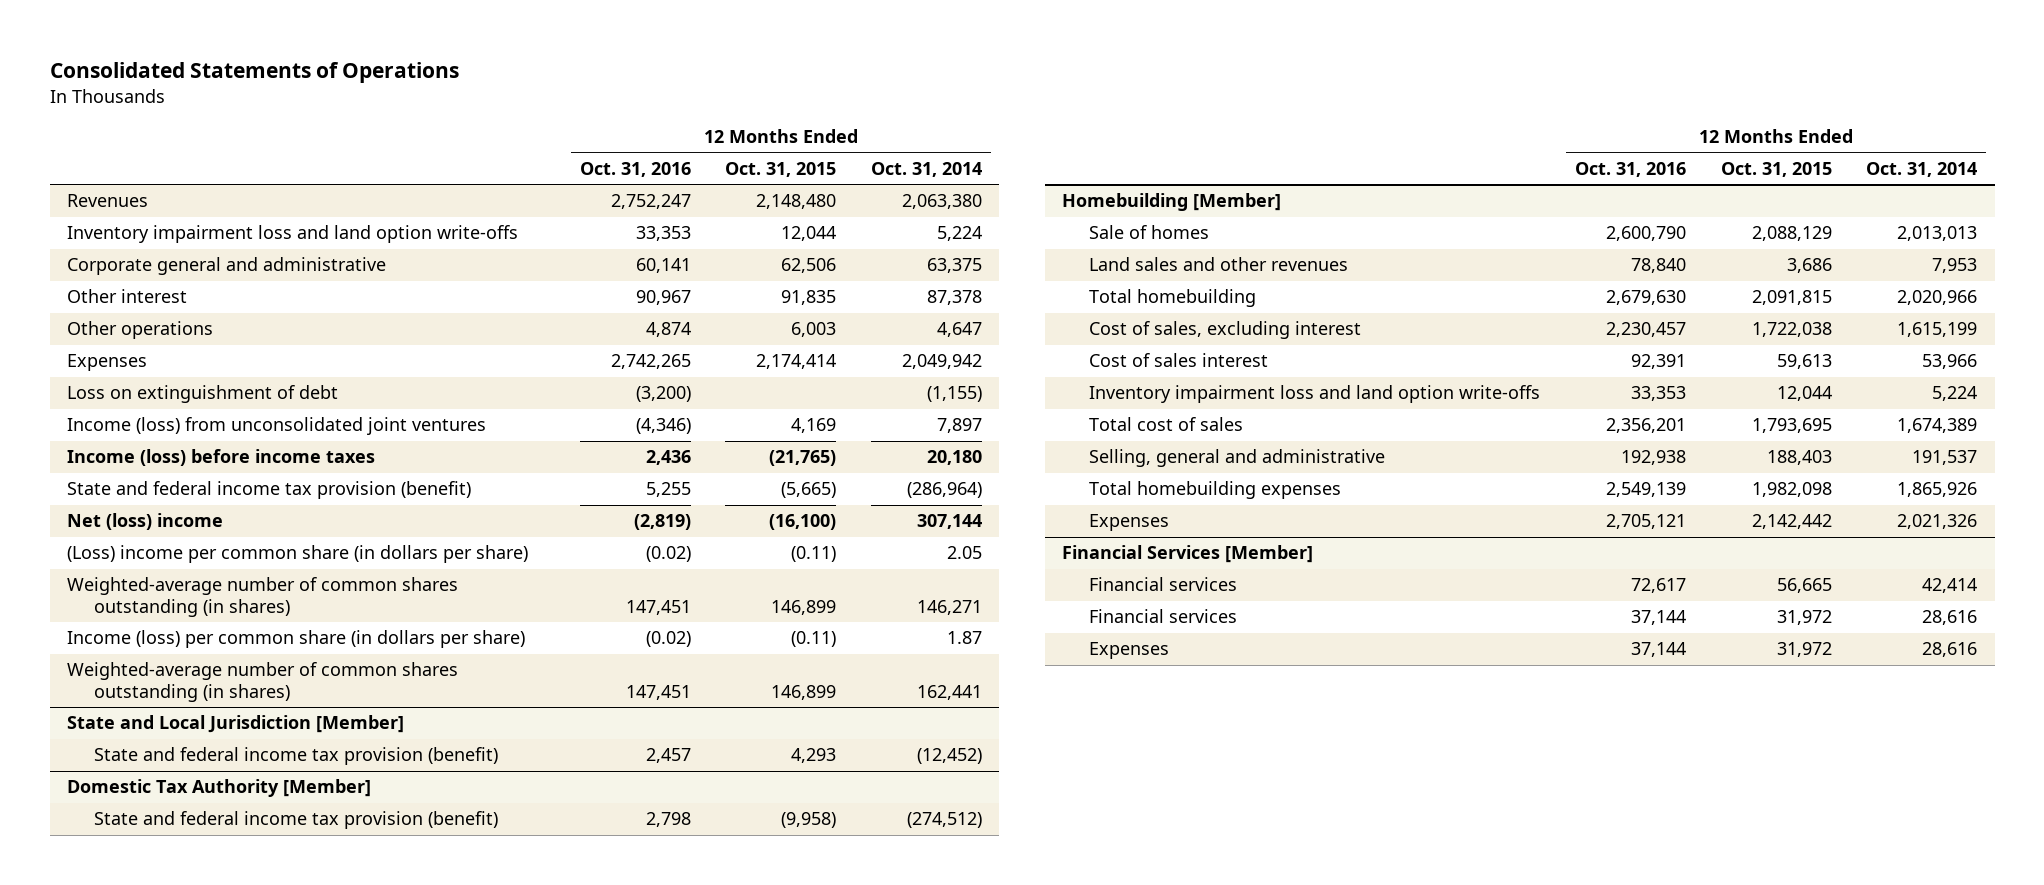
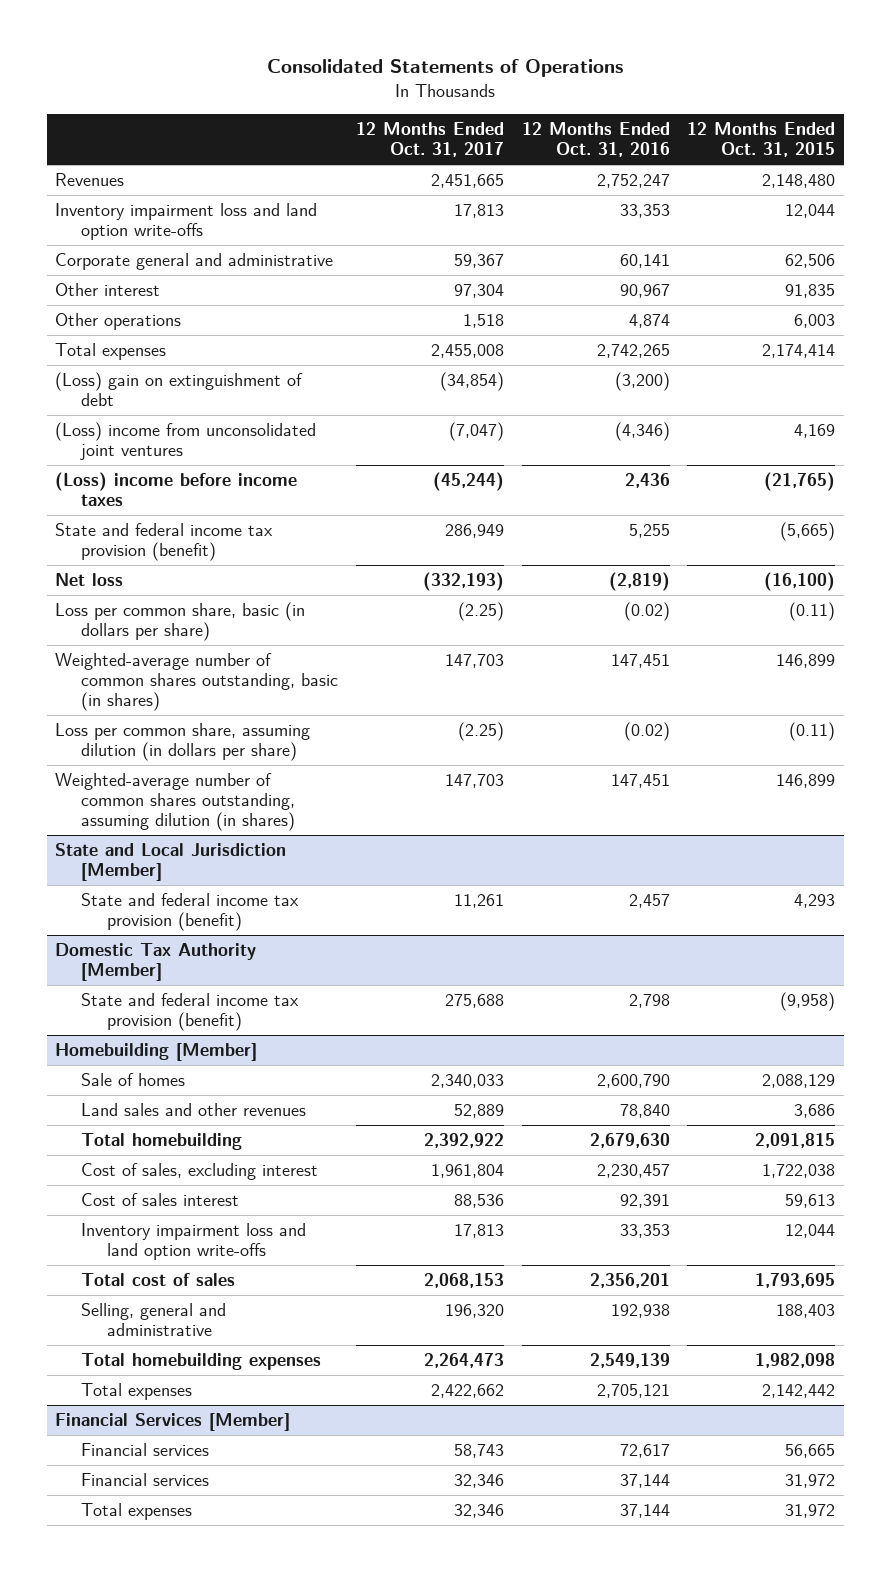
[871,162,983,178] Oct. 31, 2014 -> none
none -> [356,122,505,158] 12 Months Ended Oct. 31, 2017
[67,354,148,372] Expenses -> [55,343,167,361] Total expenses
[67,385,339,404] Loss on extinguishment of debt -> [55,372,304,407] (Loss) gain on extinguishment of debt
[67,417,487,436] Income (loss) from unconsolidated joint ventures -> [55,422,317,461] (Loss) income from unconsolidated joint ventures
[67,449,376,467] Income (loss) before income taxes -> [55,472,298,507] (Loss) income before income taxes
[67,513,224,531] Net (loss) income -> [55,573,124,587] Net loss
[67,545,529,564] (Loss) income per common share (in dollars per share) -> [55,602,306,642] Loss per common share, basic (in dollars per share)
[67,577,459,617] Weighted-average number of common shares outstanding (in shares) -> [55,653,339,712] Weighted-average number of common shares outstanding, basic (in shares)
[67,630,526,649] Income (loss) per common share (in dollars per share) -> [55,723,311,762] Loss per common share, assuming dilution (in dollars per share)
[67,662,459,702] Weighted-average number of common shares outstanding (in shares) -> [55,773,296,832] Weighted-average number of common shares outstanding, assuming dilution (in shares)
[1089,514,1170,532] Expenses -> [81,1383,193,1401] Total expenses
[1089,642,1170,660] Expenses -> [81,1503,193,1521] Total expenses

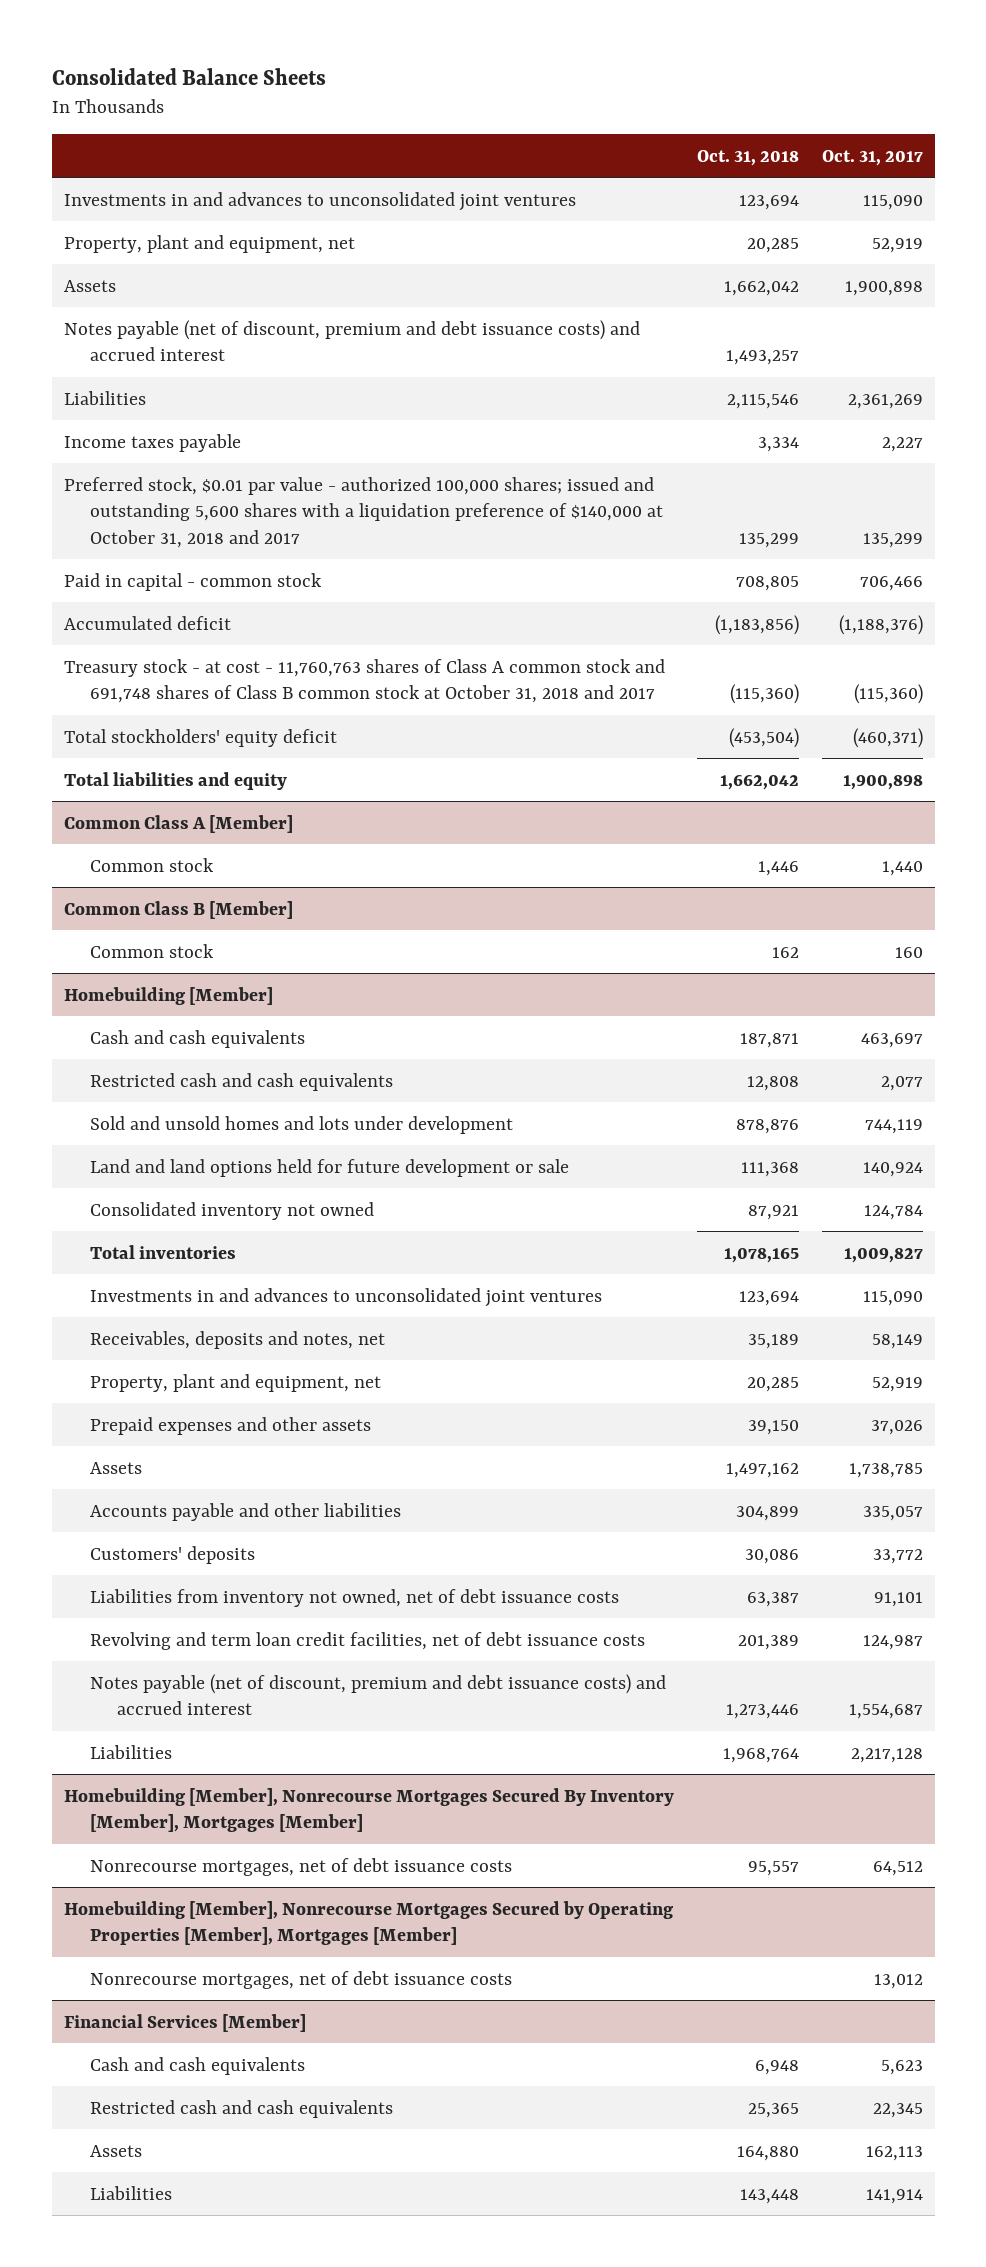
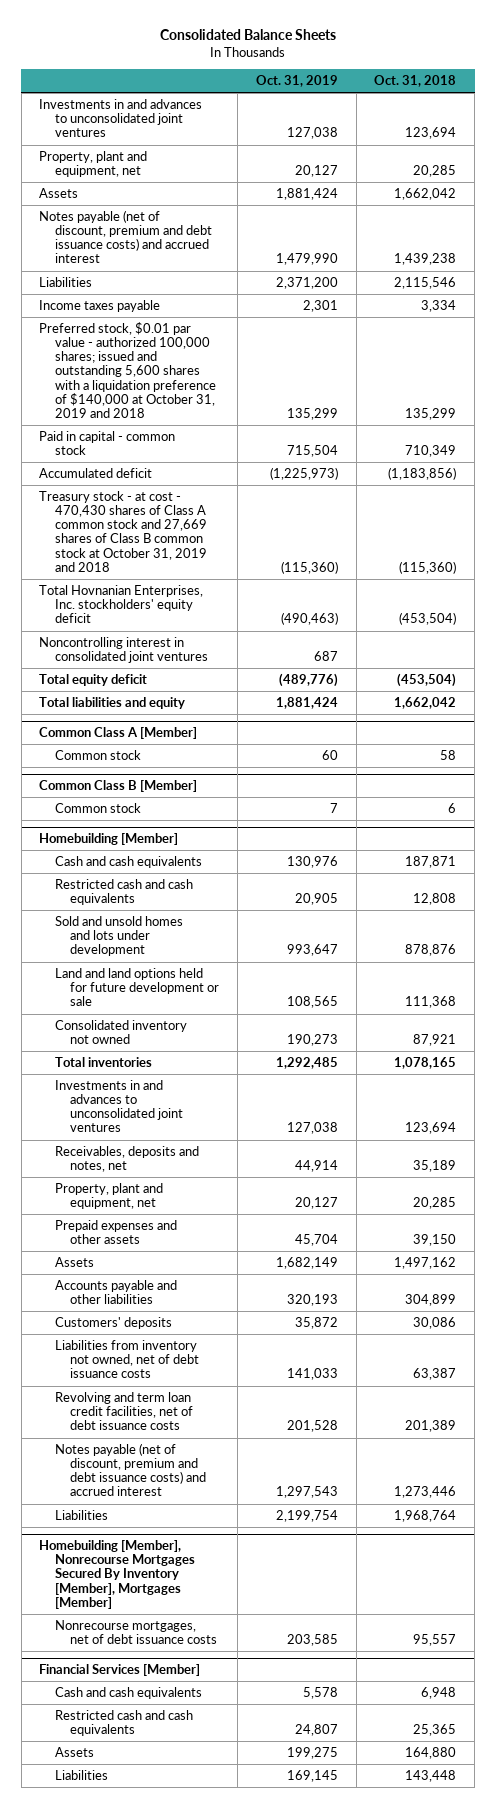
[821,149,923,166] Oct. 31, 2017 -> none
none -> [255,75,338,88] Oct. 31, 2019
[725,350,799,366] 1,493,257 -> [394,253,457,266] 1,439,238
[63,476,664,548] Preferred stock, $0.01 par value - authorized 100,000 shares; issued and outstanding 5,600 shares with a liquidation preference of $140,000 at October 31, 2018 and 2017 -> [39,322,216,418] Preferred stock, $0.01 par value - authorized 100,000 shares; issued and outstanding 5,600 shares with a liquidation preference of $140,000 at October 31, 2019 and 2018
[735,575,799,591] 708,805 -> [405,445,457,458] 710,349
[63,658,665,704] Treasury stock - at cost - 11,760,763 shares of Class A common stock and 691,748 shares of Class B common stock at October 31, 2018 and 2017 -> [39,491,207,572] Treasury stock - at cost - 470,430 shares of Class A common stock and 27,669 shares of Class B common stock at October 31, 2019 and 2018
[63,728,337,747] Total stockholders' equity deficit -> [39,585,204,624] Total Hovnanian Enterprises, Inc. stockholders' equity deficit
none -> [39,637,208,664] Noncontrolling interest in consolidated joint ventures
none -> [39,674,148,687] Total equity deficit
[757,860,799,876] 1,446 -> [440,750,457,761] 58
[771,946,799,958] 162 -> [448,803,457,814] 6
[63,1900,673,1946] Homebuilding [Member], Nonrecourse Mortgages Secured by Operating Properties [Member], Mortgages [Member] -> none
[90,1970,513,1989] Nonrecourse mortgages, net of debt issuance costs -> none

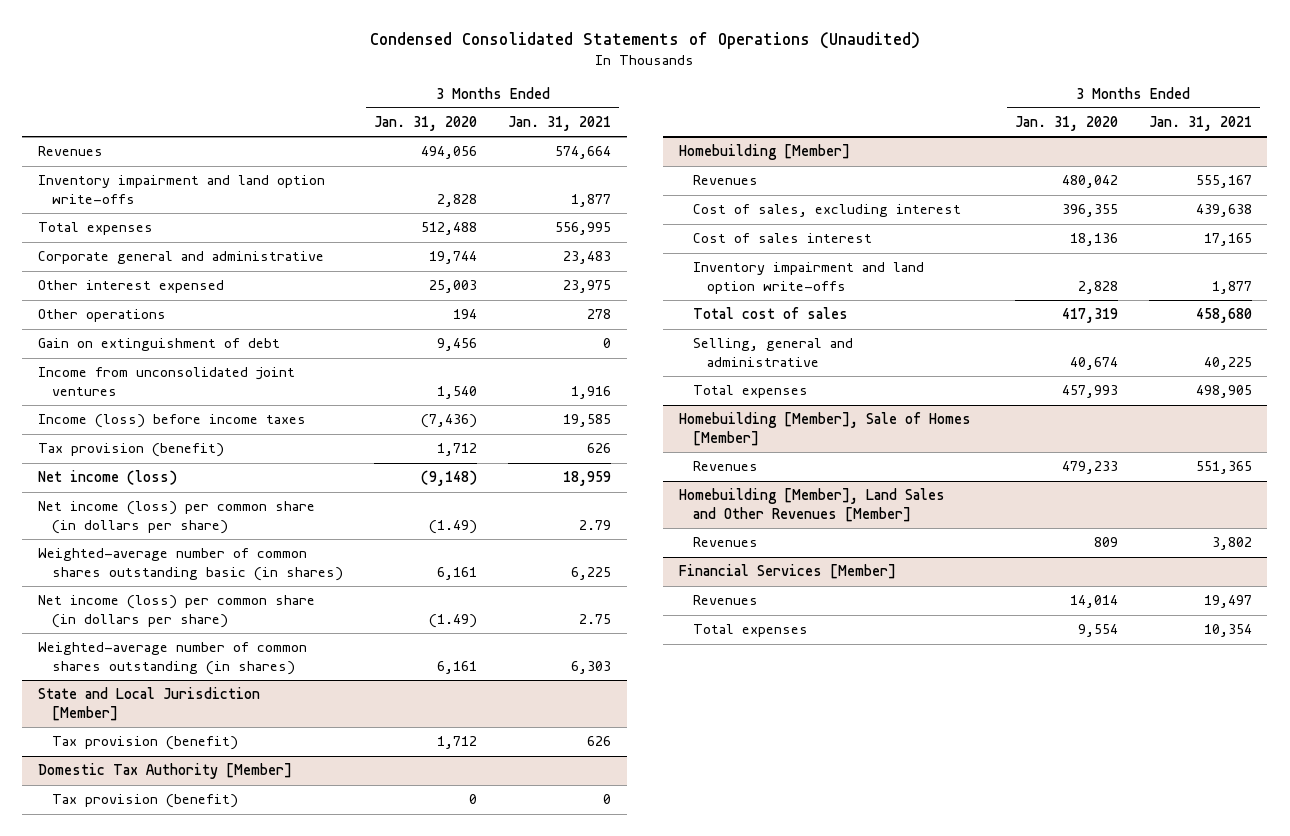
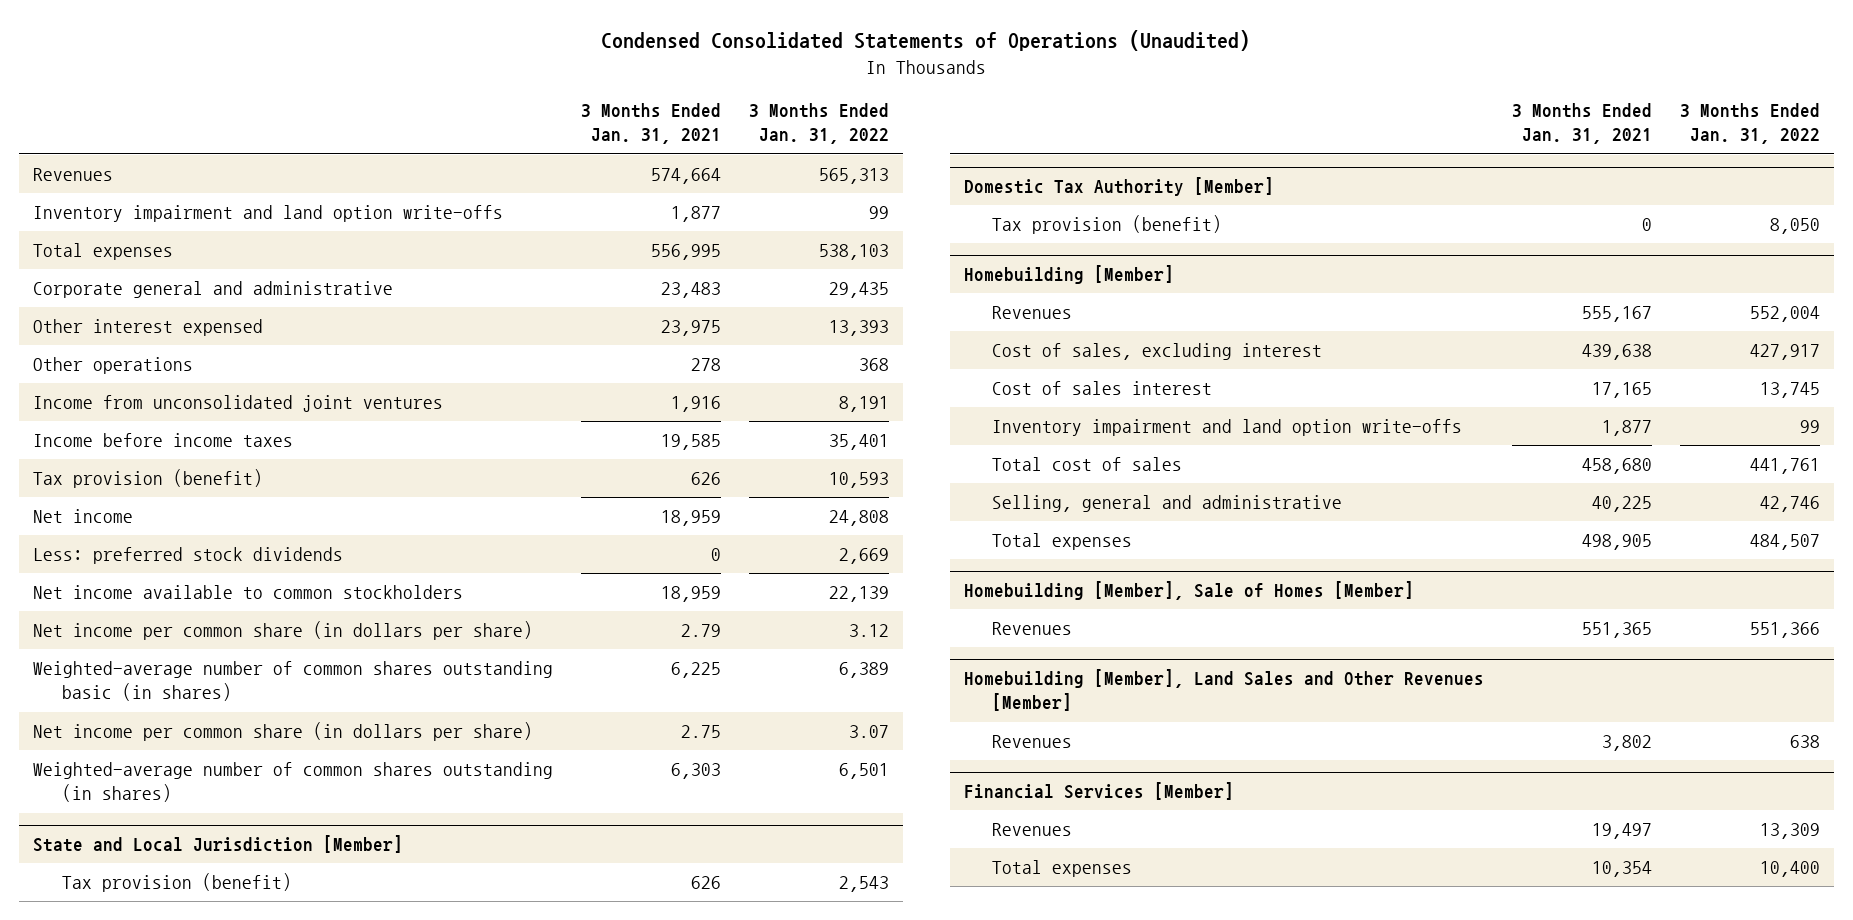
[374,116,478,132] Jan. 31, 2020 -> none
none -> [748,103,889,145] 3 Months Ended Jan. 31, 2022
[37,338,280,352] Gain on extinguishment of debt -> none
[37,414,306,429] Income (loss) before income taxes -> [32,433,293,448] Income before income taxes
[37,470,177,486] Net income (loss) -> [32,509,133,524] Net income
none -> [32,547,343,565] Less: preferred stock dividends
none -> [32,585,463,600] Net income available to common stockholders
[37,501,315,534] Net income (loss) per common share (in dollars per share) -> [32,621,533,641] Net income per common share (in dollars per share)
[37,595,315,628] Net income (loss) per common share (in dollars per share) -> [32,722,533,742] Net income per common share (in dollars per share)

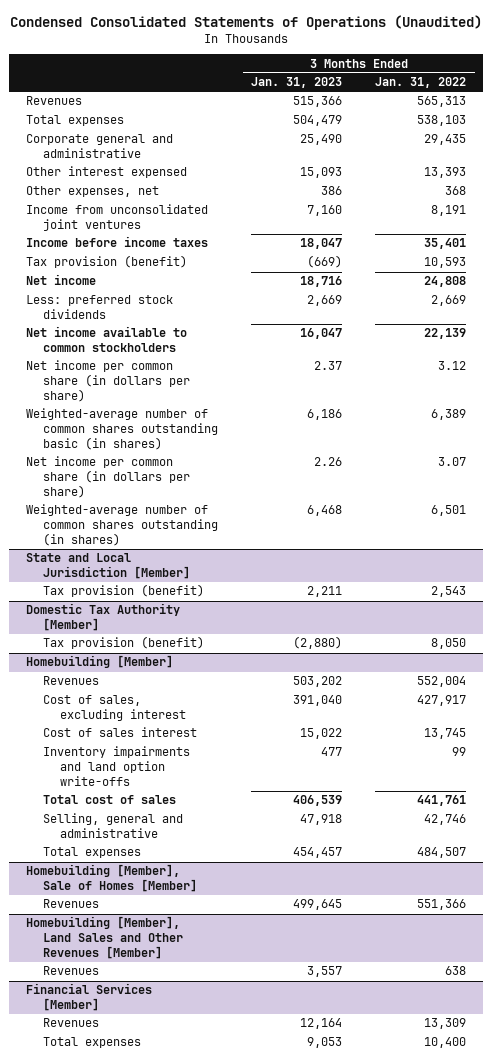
[580,103,721,145] 3 Months Ended Jan. 31, 2021 -> none
none -> [251,77,343,89] Jan. 31, 2023
[32,205,503,223] Inventory impairment and land option write-offs -> none
[32,357,193,375] Other operations -> [25,186,159,198] Other expenses, net
[992,419,1463,437] Inventory impairment and land option write-offs -> [42,746,190,787] Inventory impairments and land option write-offs

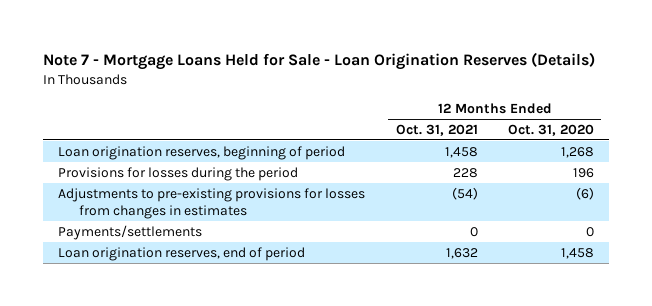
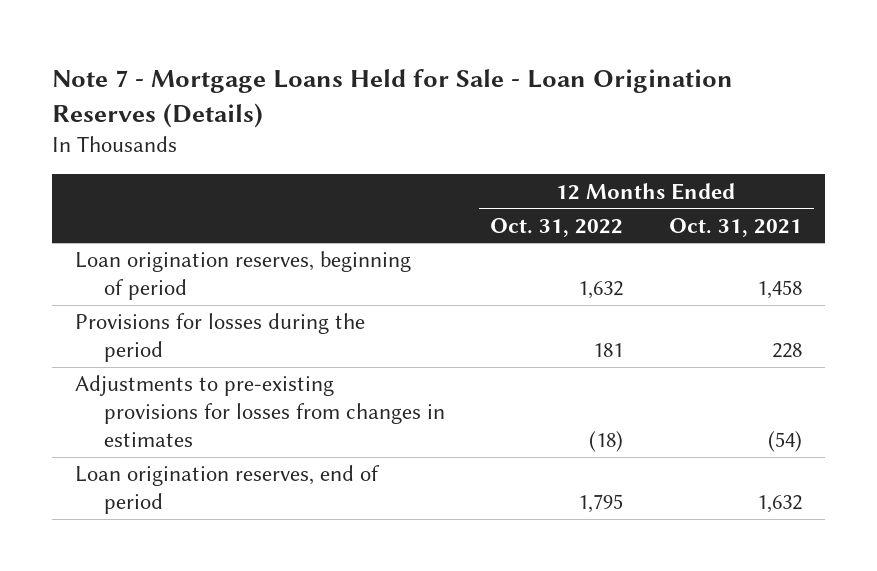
[507,123,594,136] Oct. 31, 2020 -> none
none -> [490,217,624,237] Oct. 31, 2022
[58,224,203,240] Payments/settlements -> none

